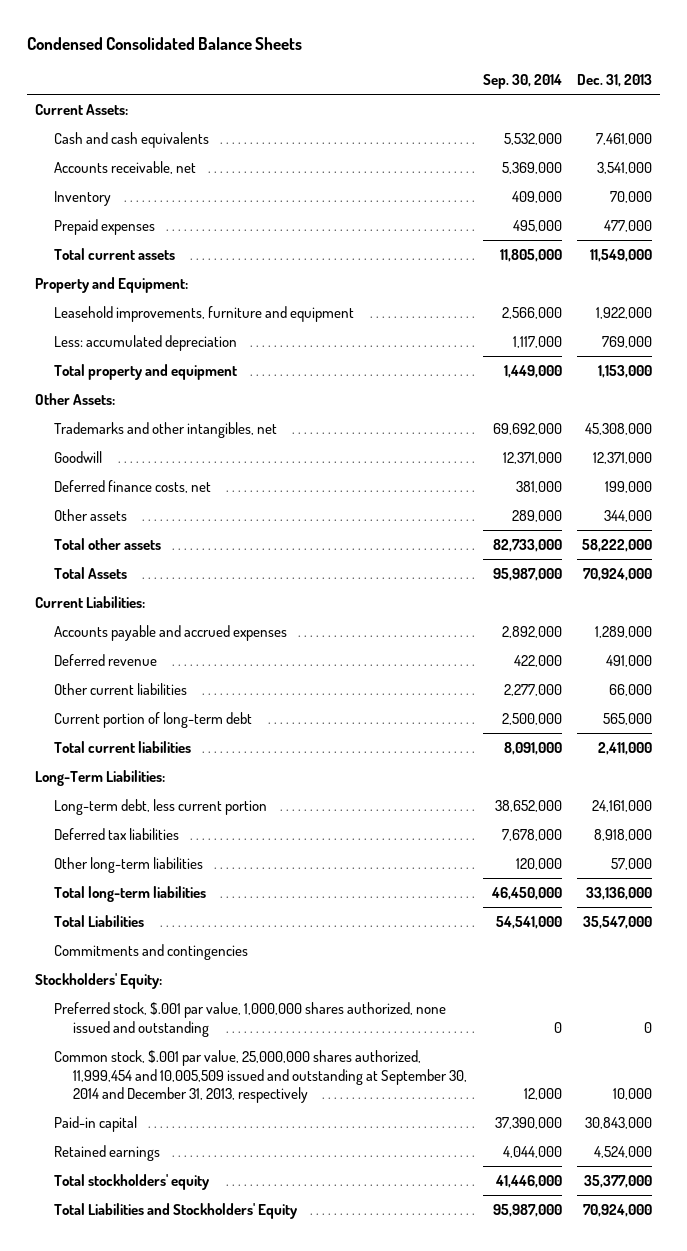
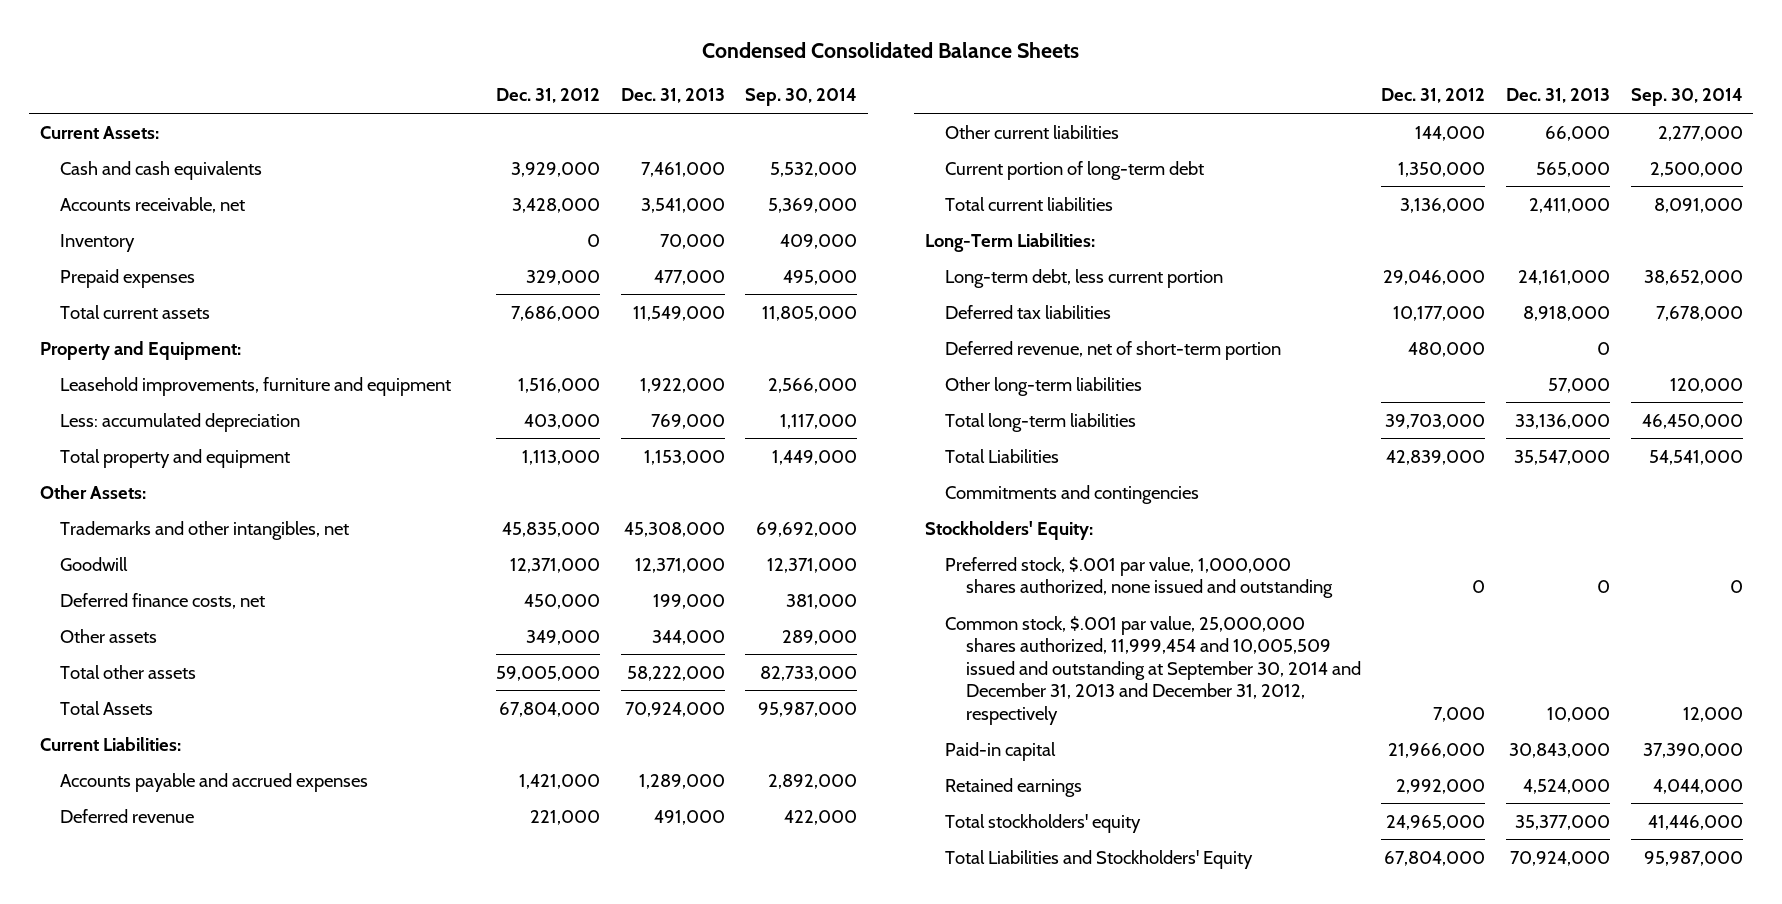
none -> [496,88,601,104] Dec. 31, 2012
none -> [945,340,1282,360] Deferred revenue, net of short-term portion
[54,1050,468,1104] Common stock, $.001 par value, 25,000,000 shares authorized, 11,999,454 and 10,005,509 issued and outstanding at September 30, 2014 and December 31, 2013, respectively -> [945,615,1361,725] Common stock, $.001 par value, 25,000,000 shares authorized, 11,999,454 and 10,005,509 issued and outstanding at September 30, 2014 and December 31, 2013 and December 31, 2012, respectively

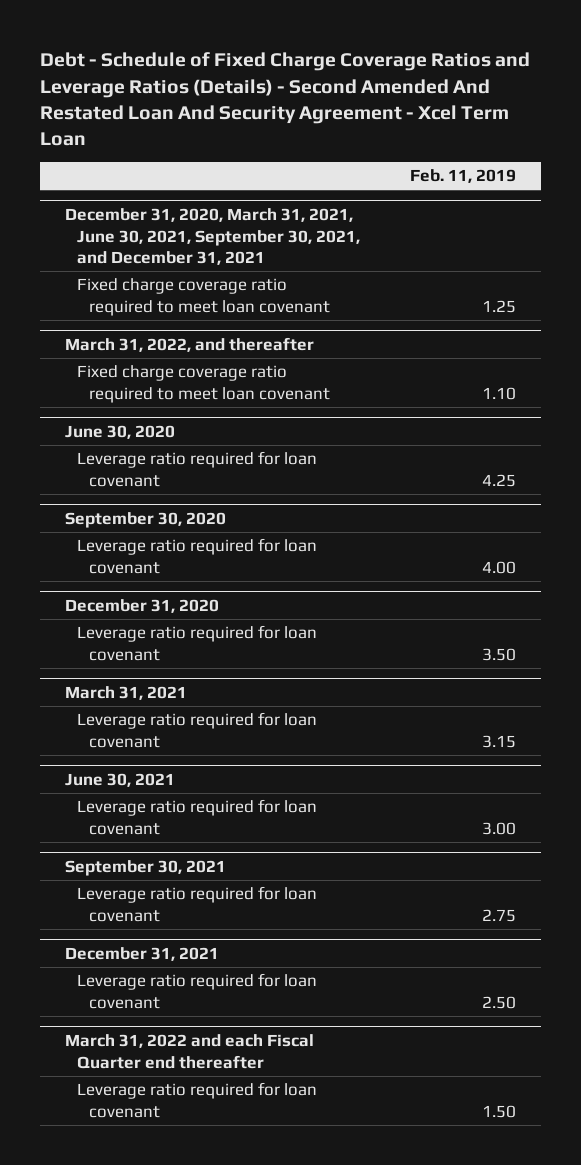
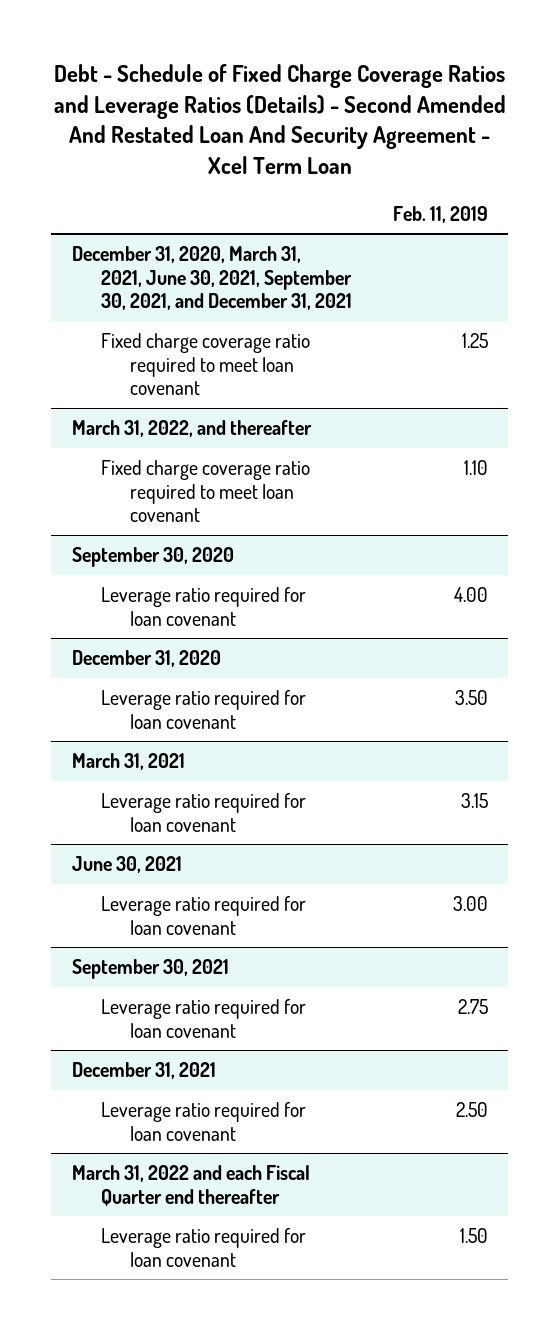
[65,424,176,439] June 30, 2020 -> none
[77,450,318,487] Leverage ratio required for loan covenant -> none

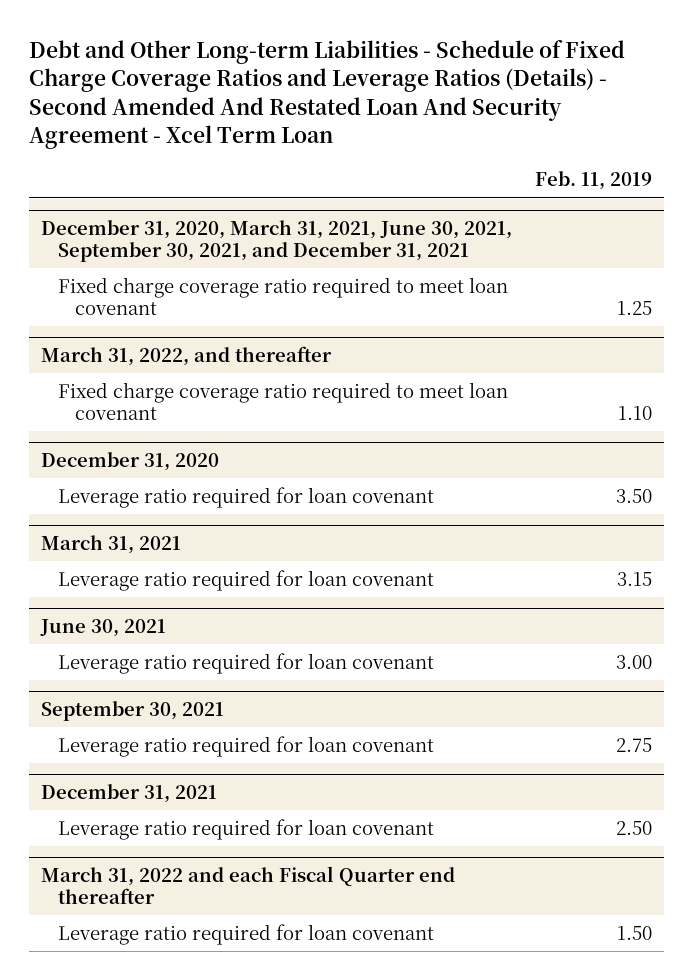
[53,63,506,174] Debt - Schedule of Fixed Charge Coverage Ratios and Leverage Ratios (Details) - Second Amended And Restated Loan And Security Agreement - Xcel Term Loan -> [29,39,626,150] Debt and Other Long-term Liabilities - Schedule of Fixed Charge Coverage Ratios and Leverage Ratios (Details) - Second Amended And Restated Loan And Security Agreement - Xcel Term Loan
[71,546,234,567] September 30, 2020 -> none
[100,586,306,626] Leverage ratio required for loan covenant -> none

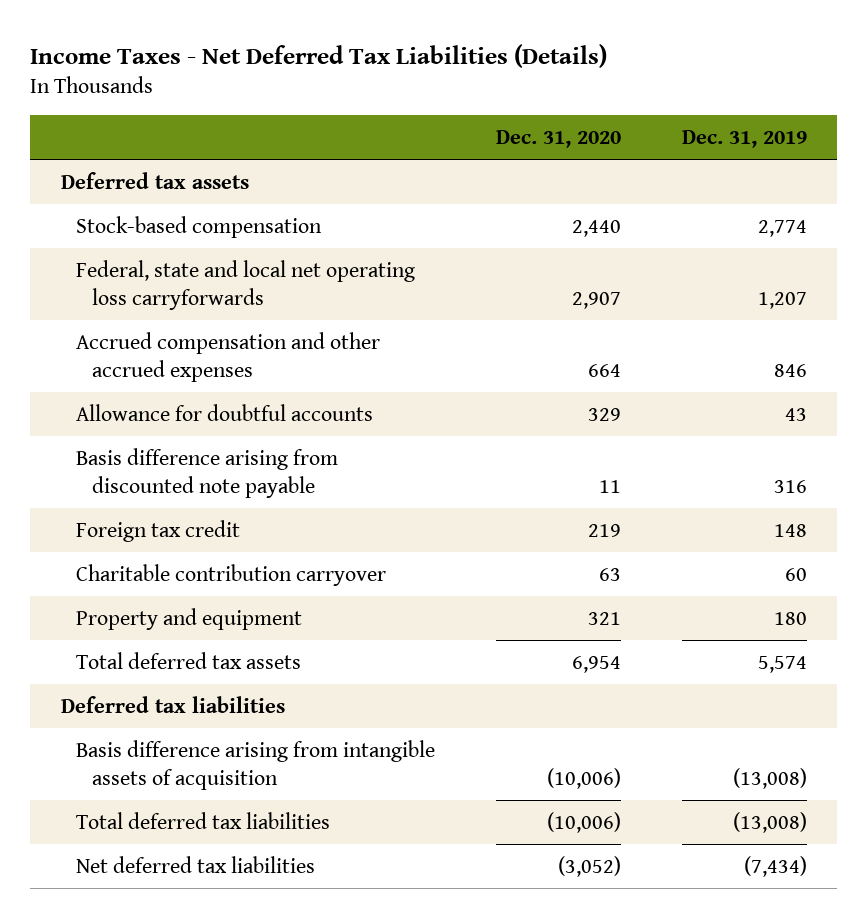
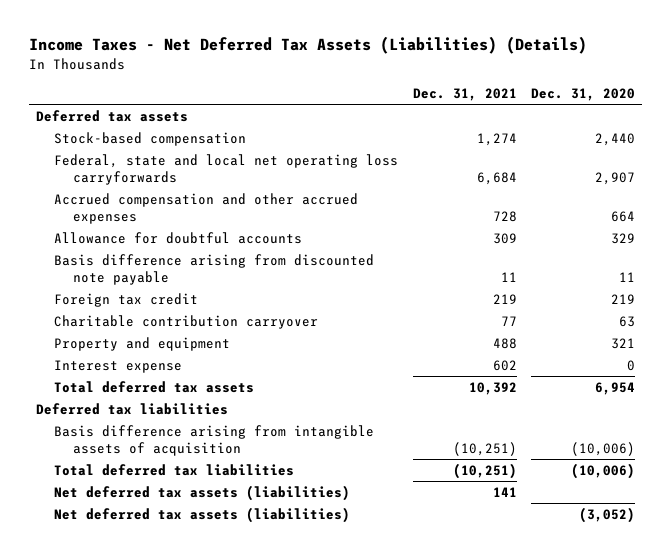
[30,43,608,68] Income Taxes - Net Deferred Tax Liabilities (Details) -> [28,36,587,55] Income Taxes - Net Deferred Tax Assets (Liabilities) (Details)
[682,129,808,148] Dec. 31, 2019 -> none
none -> [412,88,517,102] Dec. 31, 2021
none -> [54,359,183,373] Interest expense
none -> [54,484,351,501] Net deferred tax assets (liabilities)
[76,855,316,873] Net deferred tax liabilities -> [54,506,351,523] Net deferred tax assets (liabilities)

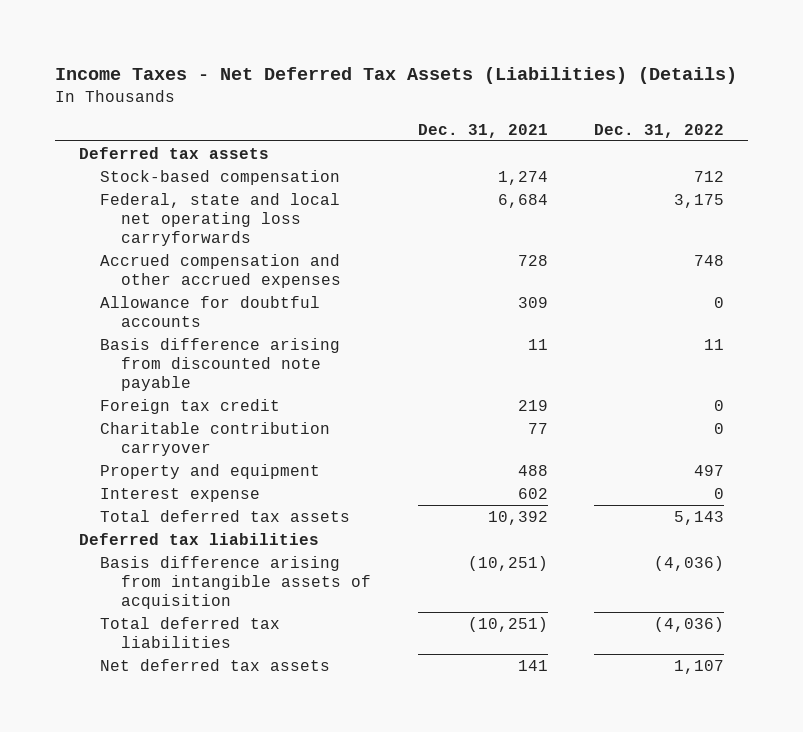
[531,88,636,102] Dec. 31, 2020 -> none
none -> [594,123,725,138] Dec. 31, 2022
[54,506,351,523] Net deferred tax assets (liabilities) -> none
[54,484,351,501] Net deferred tax assets (liabilities) -> [99,658,330,671] Net deferred tax assets

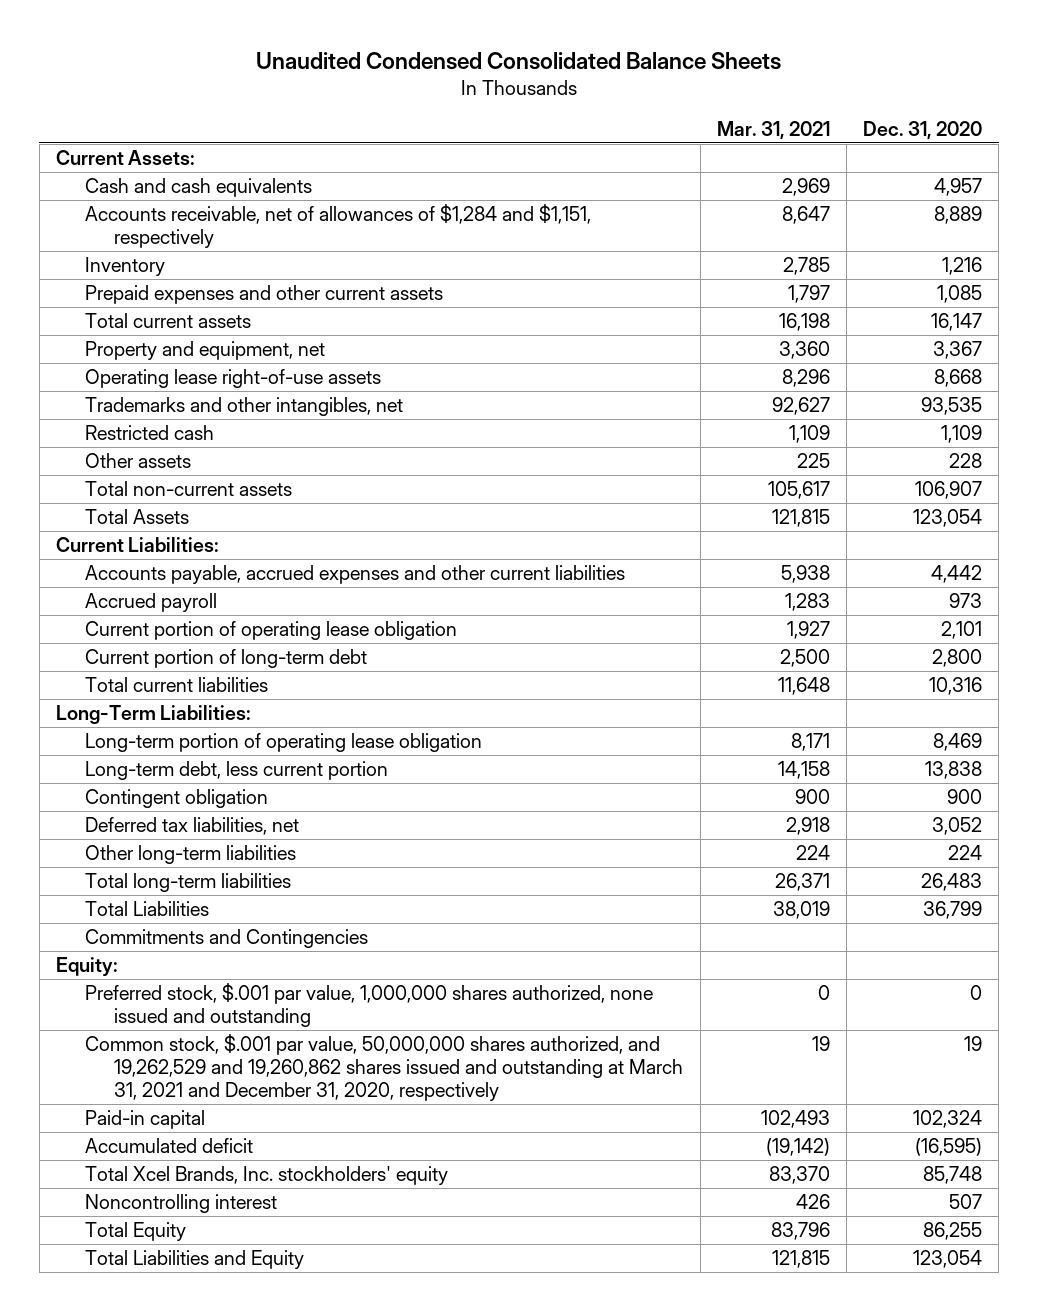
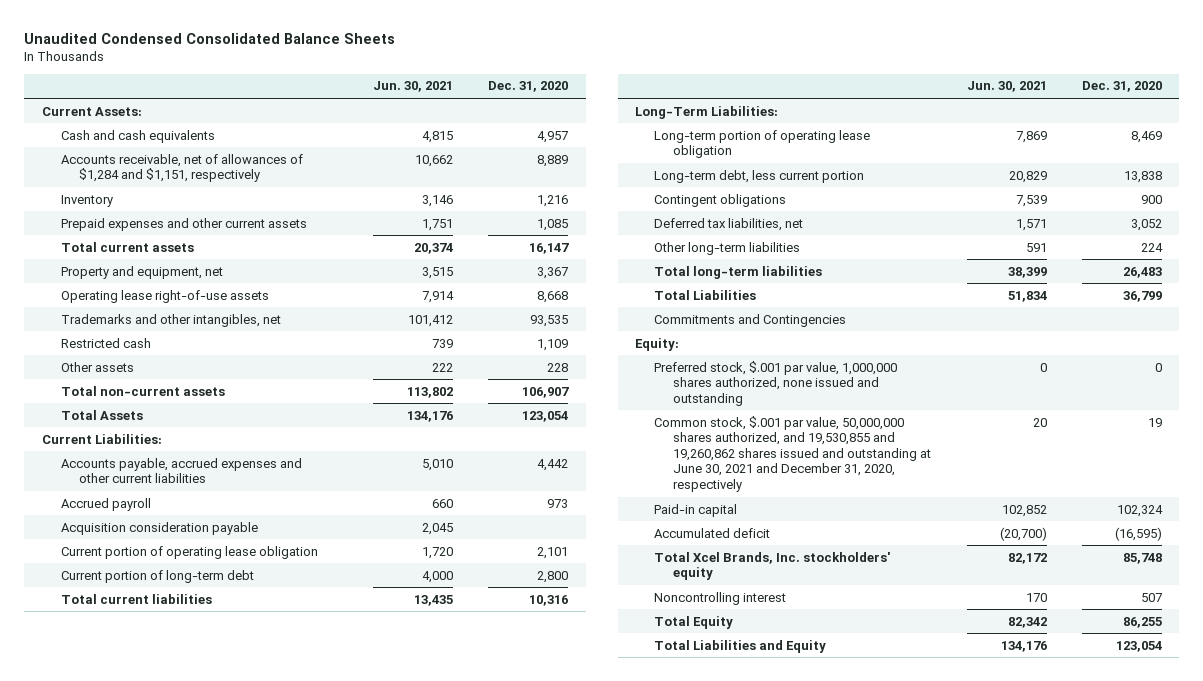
[716,120,830,139] Mar. 31, 2021 -> none
none -> [372,81,453,93] Jun. 30, 2021
none -> [60,521,258,535] Acquisition consideration payable
[85,789,269,809] Contingent obligation -> [654,193,787,207] Contingent obligations
[85,1034,684,1101] Common stock, $.001 par value, 50,000,000 shares authorized, and 19,262,529 and 19,260,862 shares issued and outstanding at March 31, 2021 and December 31, 2020, respectively -> [654,415,932,493] Common stock, $.001 par value, 50,000,000 shares authorized, and 19,530,855 and 19,260,862 shares issued and outstanding at June 30, 2021 and December 31, 2020, respectively

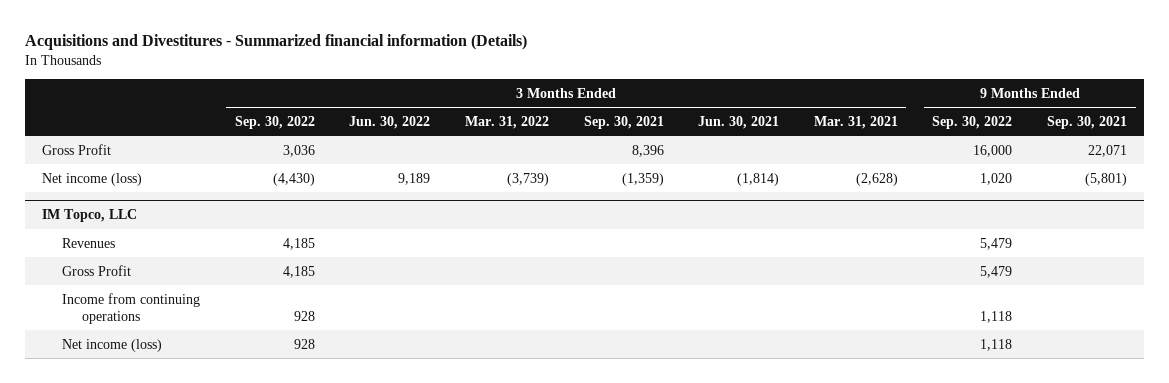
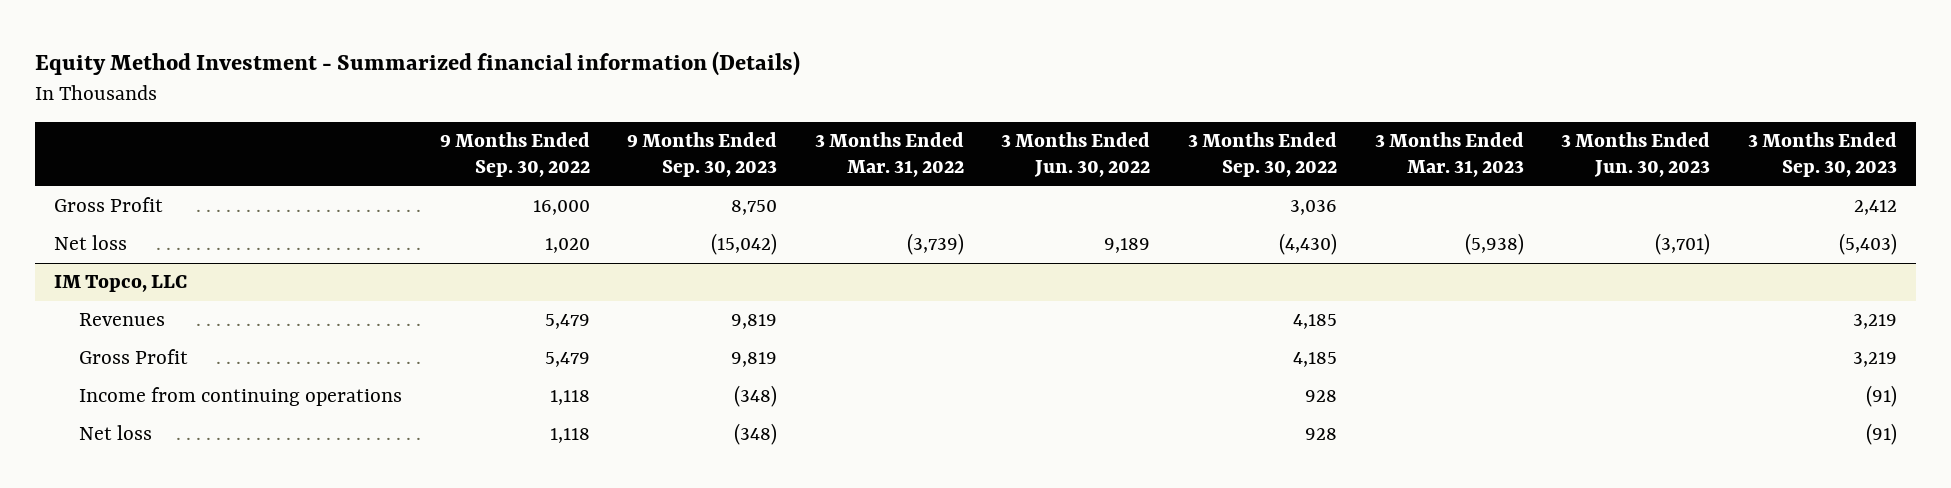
[24,34,527,51] Acquisitions and Divestitures - Summarized financial information (Details) -> [34,50,800,76] Equity Method Investment - Summarized financial information (Details)
[583,115,664,129] Sep. 30, 2021 -> none
[698,115,780,129] Jun. 30, 2021 -> none
[813,115,898,129] Mar. 31, 2021 -> none
[1046,115,1127,129] Sep. 30, 2021 -> none
none -> [627,132,778,177] 9 Months Ended Sep. 30, 2023
none -> [1374,132,1524,177] 3 Months Ended Mar. 31, 2023
none -> [1561,132,1711,177] 3 Months Ended Jun. 30, 2023
none -> [1747,132,1897,177] 3 Months Ended Sep. 30, 2023
[42,172,143,186] Net income (loss) -> [53,235,127,251] Net loss
[62,338,163,352] Net income (loss) -> [79,425,153,441] Net loss

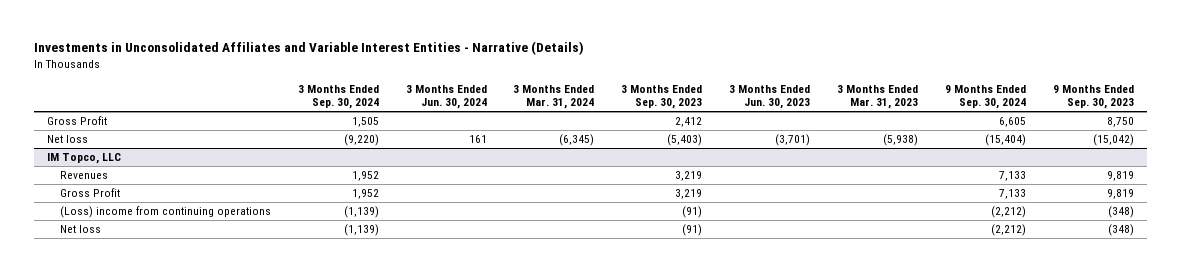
[34,50,800,76] Equity Method Investment - Summarized financial information (Details) -> [33,41,584,56] Investments in Unconsolidated Affiliates and Variable Interest Entities - Narrative (Details)
[439,132,590,177] 9 Months Ended Sep. 30, 2022 -> none
[814,132,964,177] 3 Months Ended Mar. 31, 2022 -> none
[1001,132,1151,177] 3 Months Ended Jun. 30, 2022 -> none
[1188,132,1338,177] 3 Months Ended Sep. 30, 2022 -> none
none -> [297,84,379,110] 3 Months Ended Sep. 30, 2024
none -> [405,84,487,110] 3 Months Ended Jun. 30, 2024
none -> [513,84,595,110] 3 Months Ended Mar. 31, 2024
none -> [945,84,1027,110] 9 Months Ended Sep. 30, 2024
[79,387,403,407] Income from continuing operations -> [59,206,271,219] (Loss) income from continuing operations

